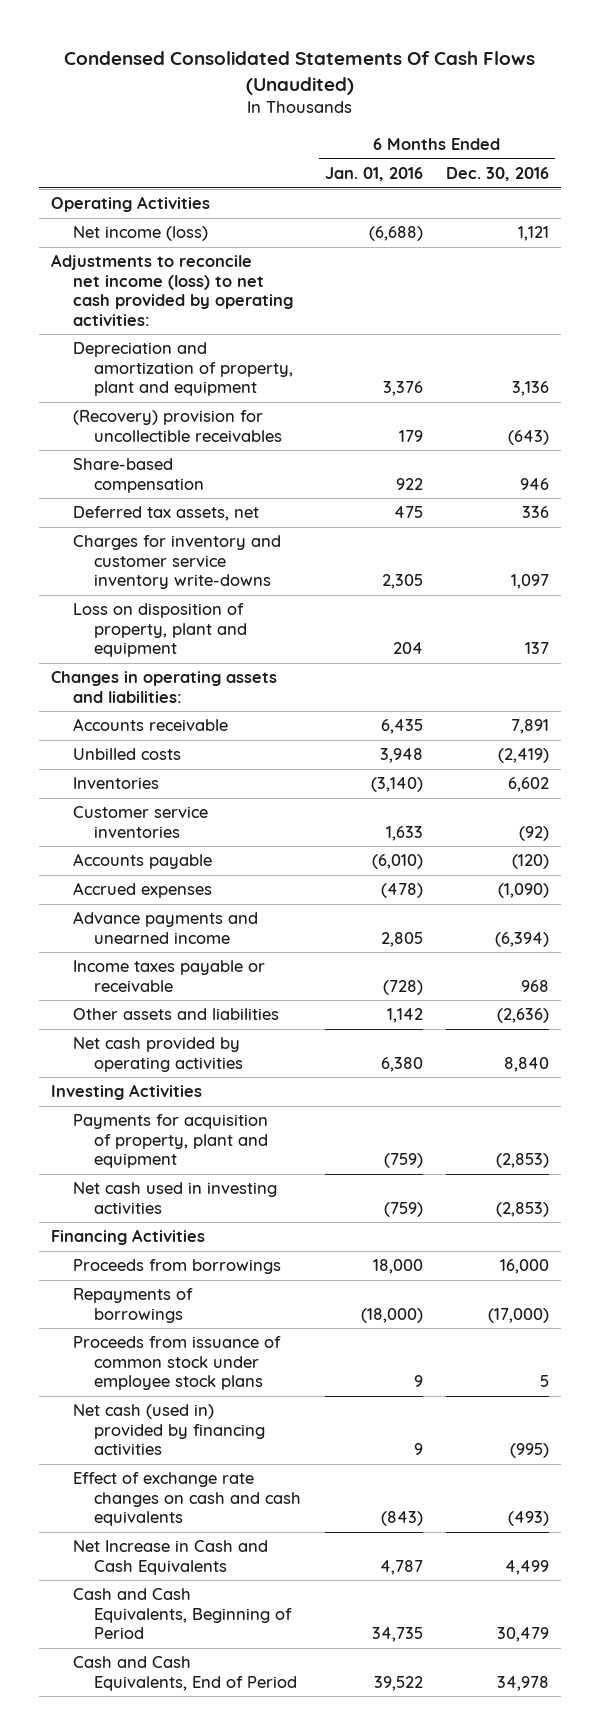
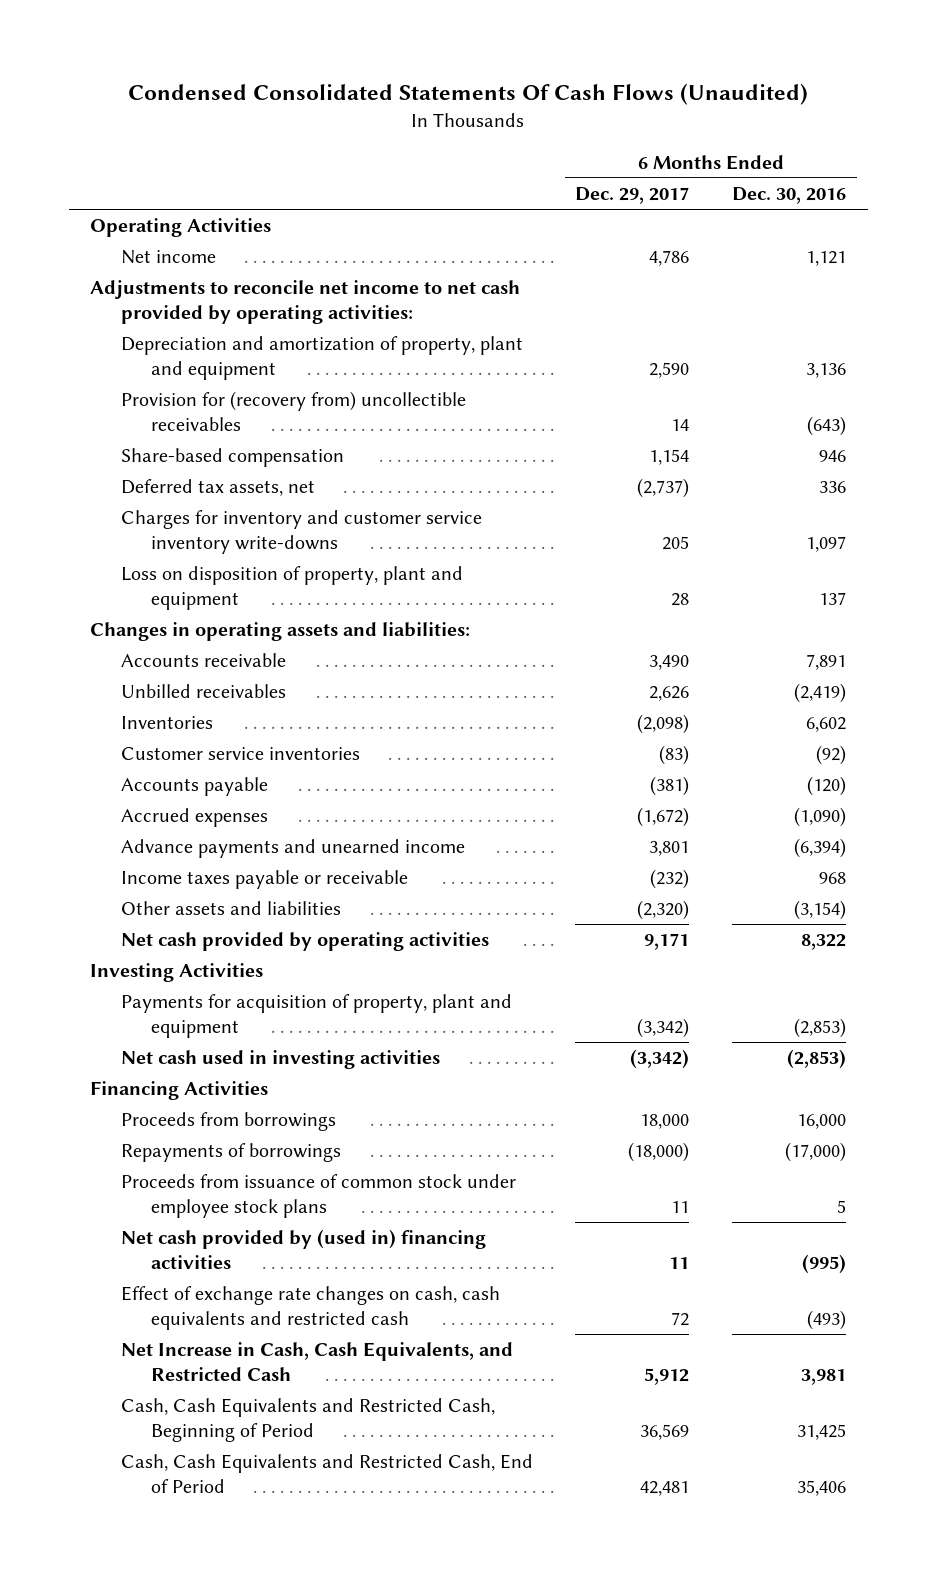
[324,167,423,182] Jan. 01, 2016 -> none
none -> [575,187,690,205] Dec. 29, 2017
[72,226,208,242] Net income (loss) -> [120,250,216,265] Net income
[50,254,293,326] Adjustments to reconcile net income (loss) to net cash provided by operating activities: -> [90,280,521,324] Adjustments to reconcile net income to net cash provided by operating activities:
[72,410,283,442] (Recovery) provision for uncollectible receivables -> [120,391,466,431] Provision for (recovery from) uncollectible receivables
[72,748,181,761] Unbilled costs -> [120,684,286,699] Unbilled receivables
[496,1008,549,1024] (2,636) -> [794,900,847,921] (3,154)
[503,1056,549,1072] 8,840 -> [801,934,847,951] 8,322
[72,1404,266,1456] Net cash (used in) provided by financing activities -> [120,1229,486,1269] Net cash provided by (used in) financing activities
[72,1472,302,1527] Effect of exchange rate changes on cash and cash equivalents -> [120,1286,500,1330] Effect of exchange rate changes on cash, cash equivalents and restricted cash
[72,1540,268,1575] Net Increase in Cash and Cash Equivalents -> [120,1342,513,1381] Net Increase in Cash, Cash Equivalents, and Restricted Cash
[504,1559,549,1575] 4,499 -> [801,1368,847,1385] 3,981
[72,1588,293,1640] Cash and Cash Equivalents, Beginning of Period -> [120,1398,495,1442] Cash, Cash Equivalents and Restricted Cash, Beginning of Period
[496,1627,549,1643] 30,479 -> [797,1423,847,1440] 31,425
[72,1656,298,1691] Cash and Cash Equivalents, End of Period -> [120,1454,533,1493] Cash, Cash Equivalents and Restricted Cash, End of Period
[496,1675,549,1691] 34,978 -> [797,1479,847,1496] 35,406

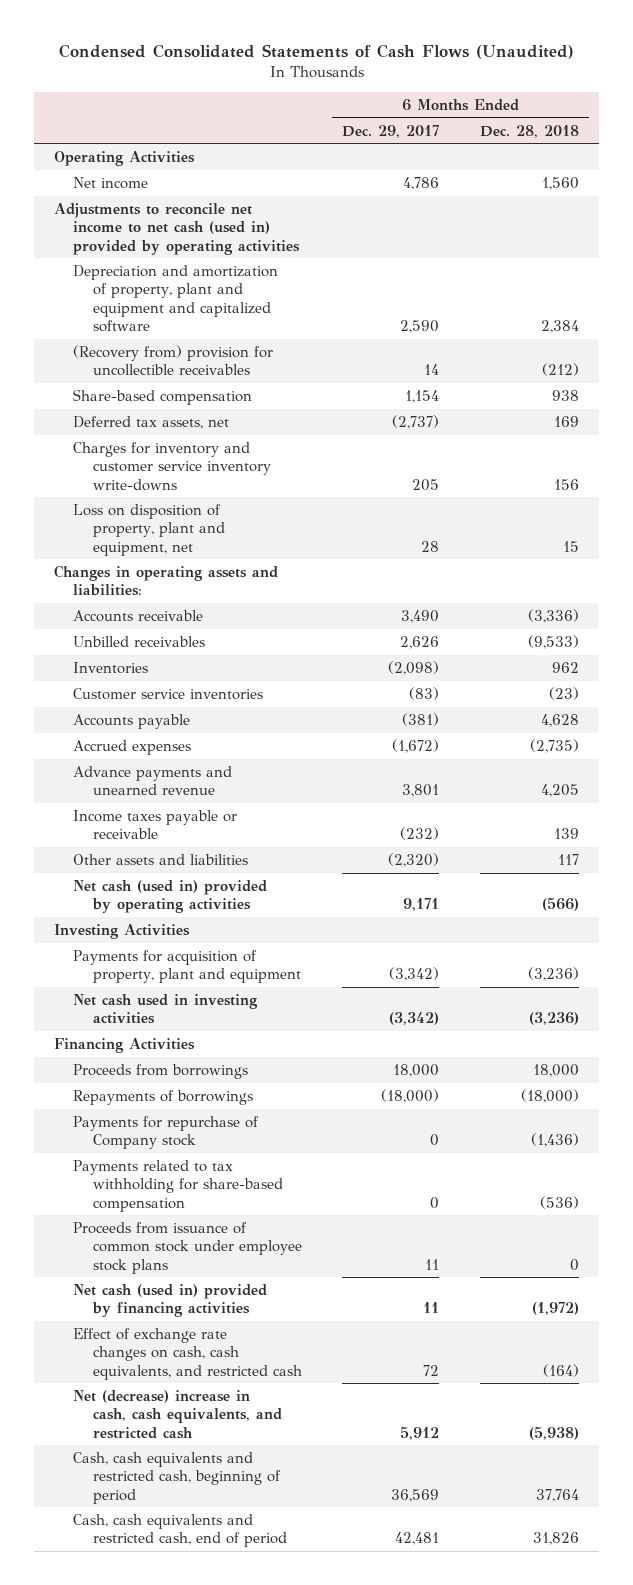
[128,82,809,105] Condensed Consolidated Statements Of Cash Flows (Unaudited) -> [58,44,574,60] Condensed Consolidated Statements of Cash Flows (Unaudited)
[732,187,847,205] Dec. 30, 2016 -> none
none -> [479,124,579,138] Dec. 28, 2018
[90,280,521,324] Adjustments to reconcile net income to net cash provided by operating activities: -> [54,202,301,255] Adjustments to reconcile net income to net cash (used in) provided by operating activities
[120,336,523,380] Depreciation and amortization of property, plant and equipment -> [73,264,279,332] Depreciation and amortization of property, plant and equipment and capitalized software
[120,391,466,431] Provision for (recovery from) uncollectible receivables -> [73,344,274,377] (Recovery from) provision for uncollectible receivables
[120,566,463,610] Loss on disposition of property, plant and equipment -> [73,503,225,556] Loss on disposition of property, plant and equipment, net
[120,839,465,859] Advance payments and unearned income -> [73,765,233,796] Advance payments and unearned revenue
[120,932,489,952] Net cash provided by operating activities -> [73,879,268,914] Net cash (used in) provided by operating activities
none -> [73,1115,260,1150] Payments for repurchase of Company stock
none -> [73,1159,283,1212] Payments related to tax withholding for share-based compensation
[120,1229,486,1269] Net cash provided by (used in) financing activities -> [73,1283,268,1318] Net cash (used in) provided by financing activities
[120,1286,500,1330] Effect of exchange rate changes on cash, cash equivalents and restricted cash -> [73,1327,302,1380] Effect of exchange rate changes on cash, cash equivalents, and restricted cash
[120,1342,513,1381] Net Increase in Cash, Cash Equivalents, and Restricted Cash -> [73,1389,282,1439] Net (decrease) increase in cash, cash equivalents, and restricted cash
[120,1398,495,1442] Cash, Cash Equivalents and Restricted Cash, Beginning of Period -> [73,1451,281,1504] Cash, cash equivalents and restricted cash, beginning of period
[120,1454,533,1493] Cash, Cash Equivalents and Restricted Cash, End of Period -> [73,1513,287,1548] Cash, cash equivalents and restricted cash, end of period

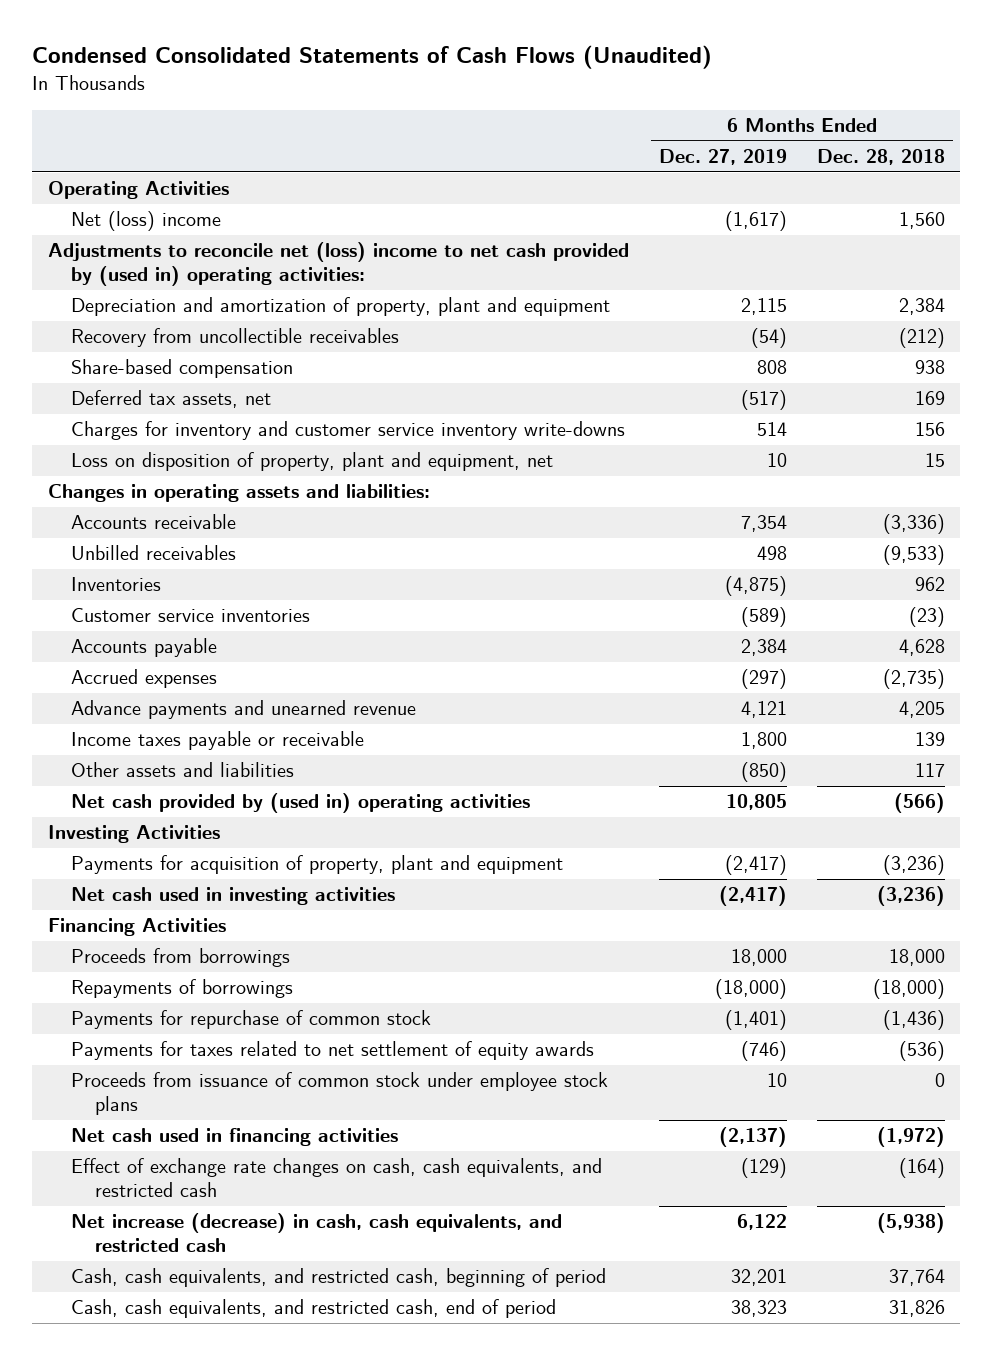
[342,124,440,138] Dec. 29, 2017 -> none
none -> [658,149,787,166] Dec. 27, 2019
[73,176,149,189] Net income -> [71,211,222,232] Net (loss) income
[54,202,301,255] Adjustments to reconcile net income to net cash (used in) provided by operating activities -> [47,242,629,287] Adjustments to reconcile net (loss) income to net cash provided by (used in) operating activities:
[73,264,279,332] Depreciation and amortization of property, plant and equipment and capitalized software -> [71,297,611,317] Depreciation and amortization of property, plant and equipment
[73,344,274,377] (Recovery from) provision for uncollectible receivables -> [71,328,400,348] Recovery from uncollectible receivables
[73,879,268,914] Net cash (used in) provided by operating activities -> [71,793,531,814] Net cash provided by (used in) operating activities
[73,1115,260,1150] Payments for repurchase of Company stock -> [71,1010,432,1030] Payments for repurchase of common stock
[73,1159,283,1212] Payments related to tax withholding for share-based compensation -> [71,1041,595,1061] Payments for taxes related to net settlement of equity awards
[73,1283,268,1318] Net cash (used in) provided by financing activities -> [71,1128,399,1147] Net cash used in financing activities
[73,1389,282,1439] Net (decrease) increase in cash, cash equivalents, and restricted cash -> [71,1213,563,1253] Net increase (decrease) in cash, cash equivalents, and restricted cash
[73,1451,281,1504] Cash, cash equivalents and restricted cash, beginning of period -> [71,1268,607,1288] Cash, cash equivalents, and restricted cash, beginning of period
[73,1513,287,1548] Cash, cash equivalents and restricted cash, end of period -> [71,1299,557,1319] Cash, cash equivalents, and restricted cash, end of period

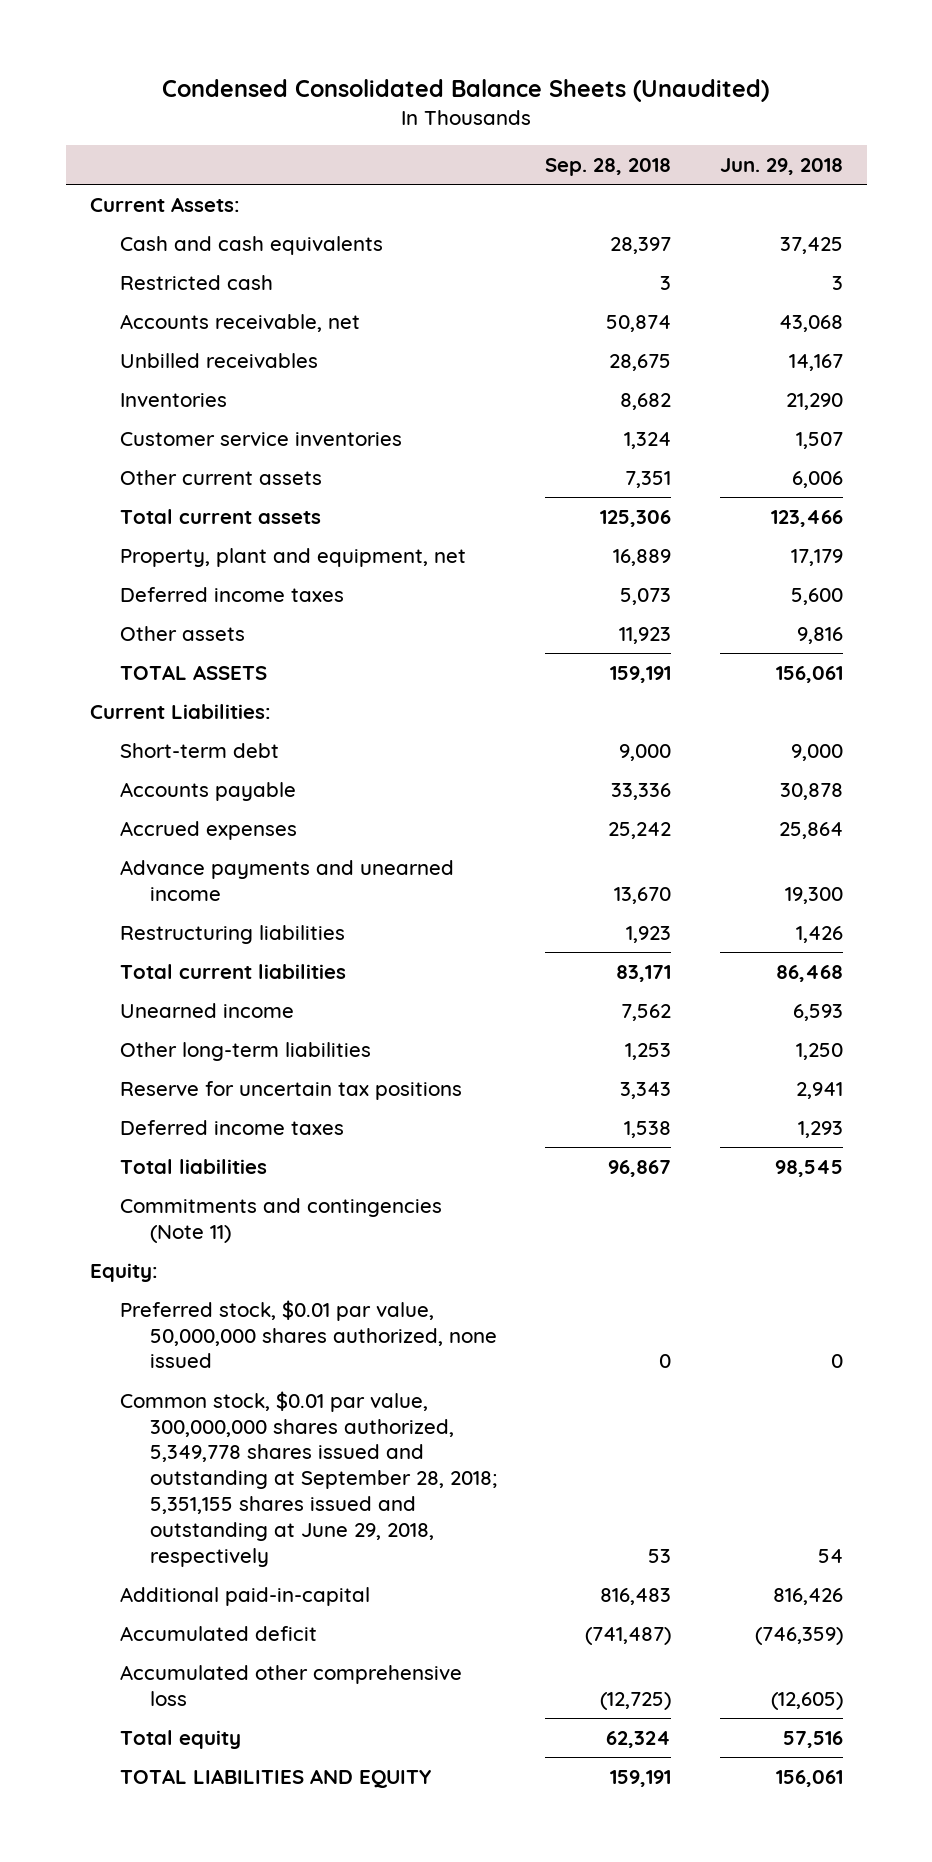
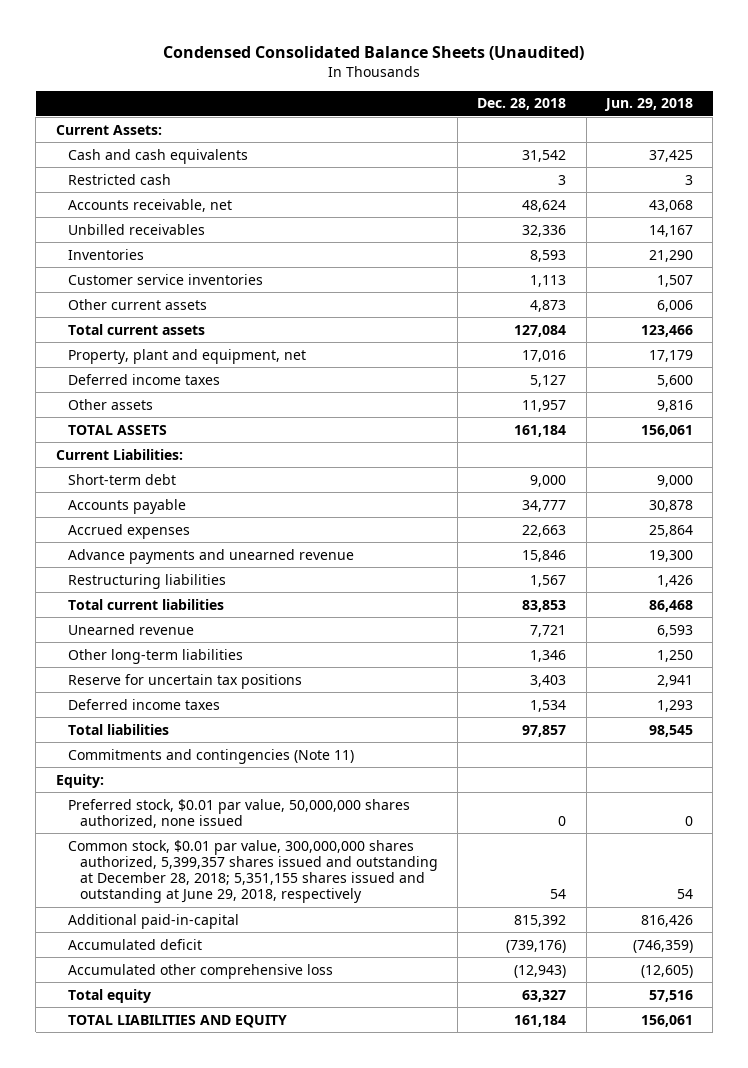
[545,158,672,177] Sep. 28, 2018 -> none
none -> [477,98,567,111] Dec. 28, 2018
[119,859,454,901] Advance payments and unearned income -> [67,548,354,564] Advance payments and unearned revenue
[119,1002,294,1018] Unearned income -> [67,623,194,635] Unearned revenue
[119,1390,498,1567] Common stock, $0.01 par value, 300,000,000 shares authorized, 5,349,778 shares issued and outstanding at September 28, 2018; 5,351,155 shares issued and outstanding at June 29, 2018, respectively -> [67,839,438,904] Common stock, $0.01 par value, 300,000,000 shares authorized, 5,399,357 shares issued and outstanding at December 28, 2018; 5,351,155 shares issued and outstanding at June 29, 2018, respectively

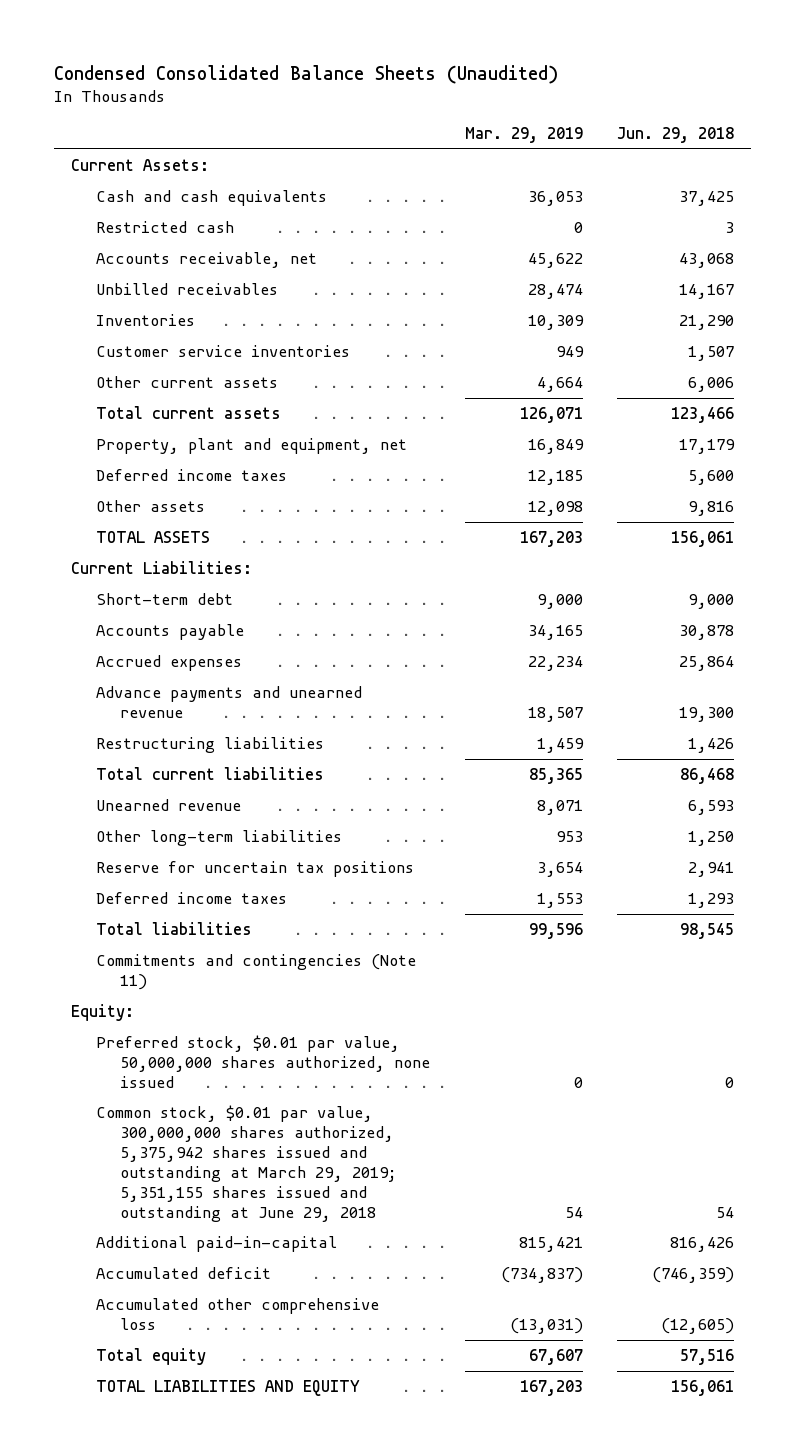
[477,98,567,111] Dec. 28, 2018 -> none
none -> [464,127,583,144] Mar. 29, 2019
[67,839,438,904] Common stock, $0.01 par value, 300,000,000 shares authorized, 5,399,357 shares issued and outstanding at December 28, 2018; 5,351,155 shares issued and outstanding at June 29, 2018, respectively -> [95,1104,398,1222] Common stock, $0.01 par value, 300,000,000 shares authorized, 5,375,942 shares issued and outstanding at March 29, 2019; 5,351,155 shares issued and outstanding at June 29, 2018

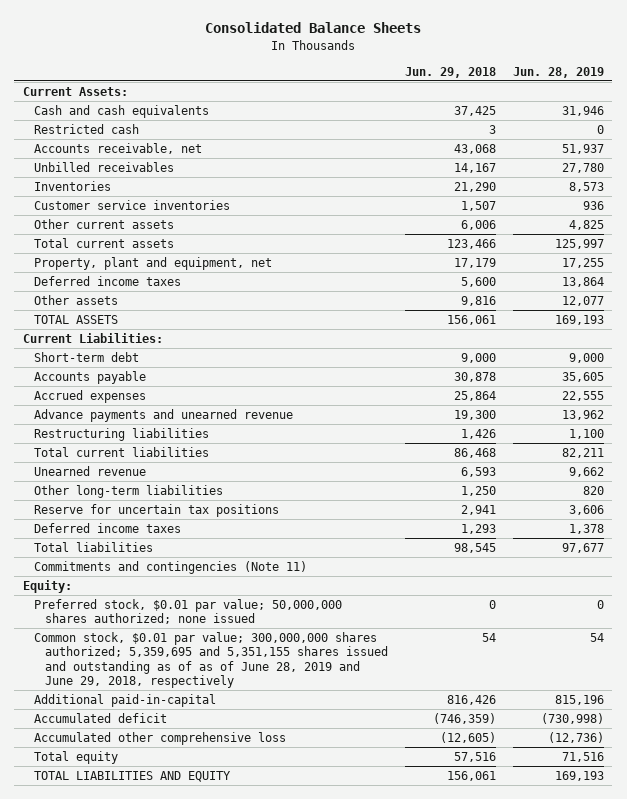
[53,64,558,84] Condensed Consolidated Balance Sheets (Unaudited) -> [205,22,422,34] Consolidated Balance Sheets
[464,127,583,144] Mar. 29, 2019 -> none
none -> [512,66,604,78] Jun. 28, 2019
[95,1034,431,1088] Preferred stock, $0.01 par value, 50,000,000 shares authorized, none issued -> [33,598,342,625] Preferred stock, $0.01 par value; 50,000,000 shares authorized; none issued
[95,1104,398,1222] Common stock, $0.01 par value, 300,000,000 shares authorized, 5,375,942 shares issued and outstanding at March 29, 2019; 5,351,155 shares issued and outstanding at June 29, 2018 -> [33,631,388,689] Common stock, $0.01 par value; 300,000,000 shares authorized; 5,359,695 and 5,351,155 shares issued and outstanding as of as of June 28, 2019 and June 29, 2018, respectively

